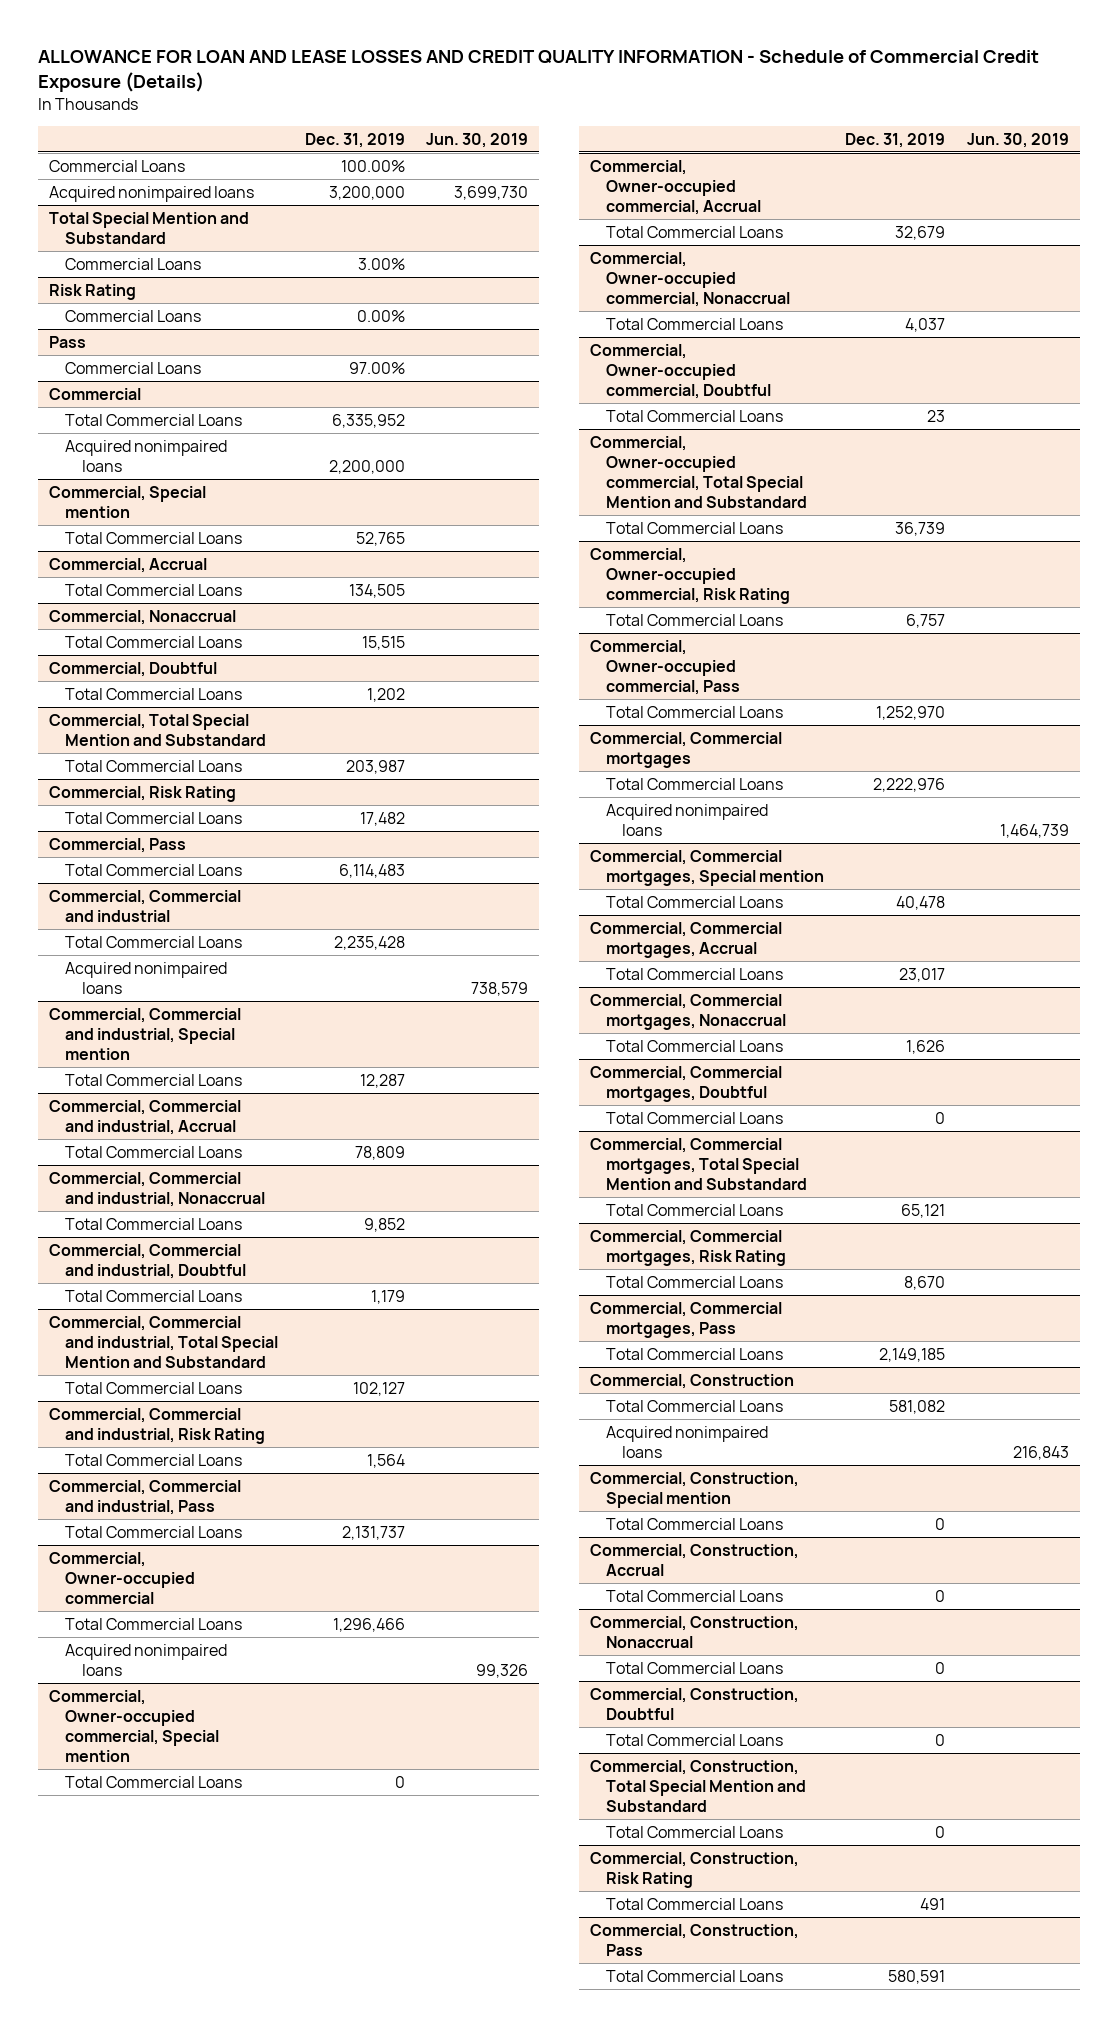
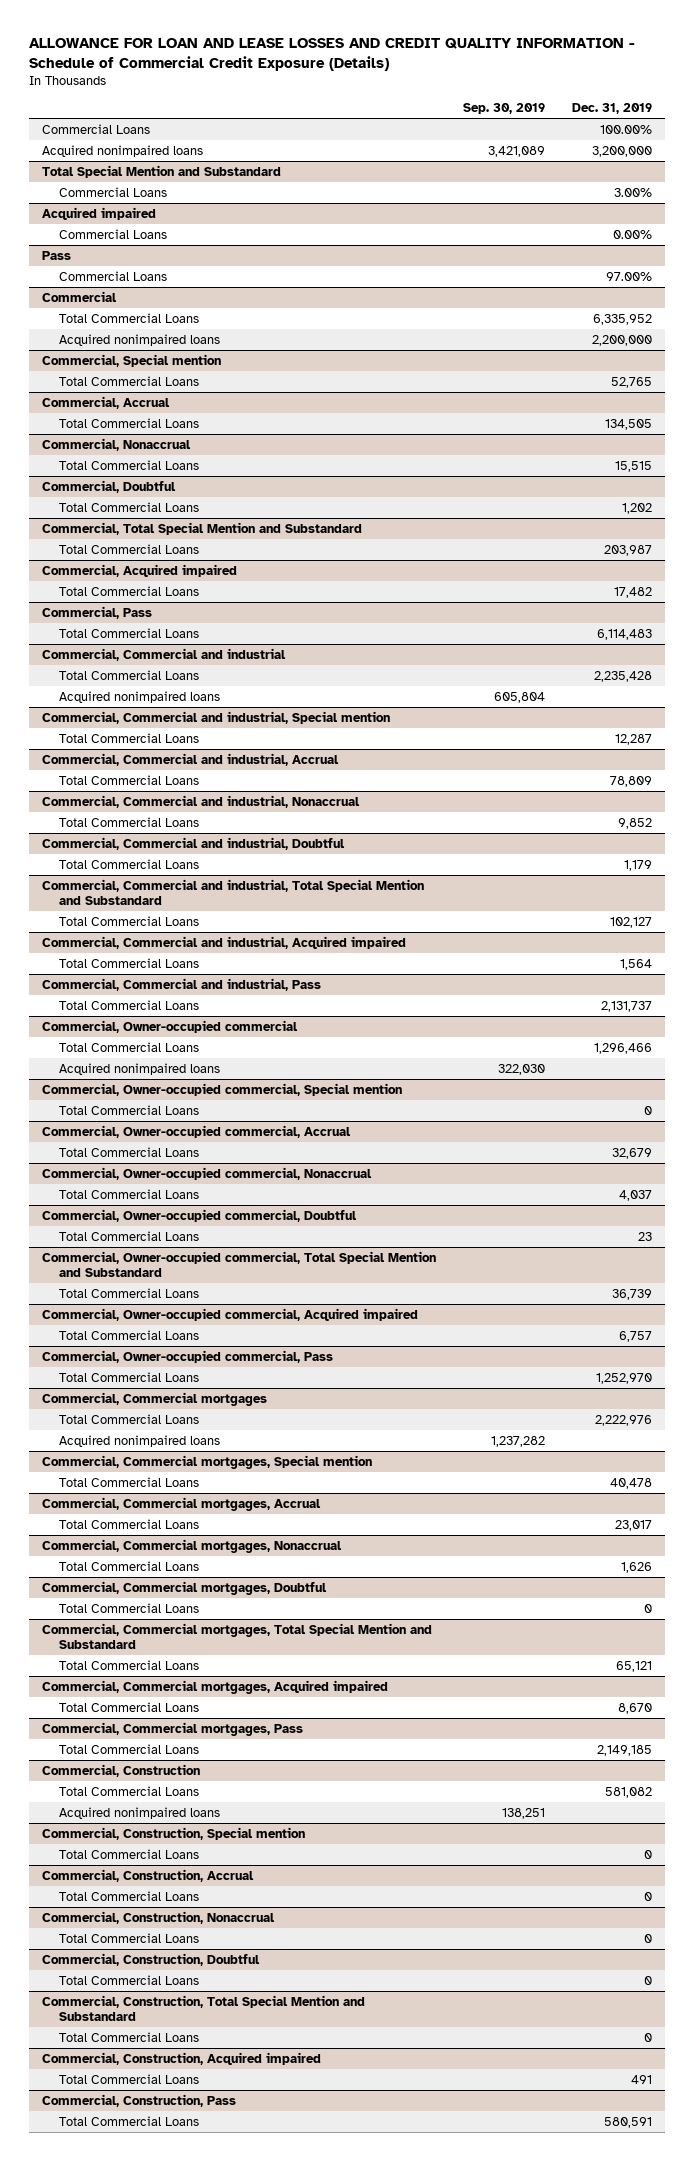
[425,132,528,148] Jun. 30, 2019 -> none
none -> [462,103,545,115] Sep. 30, 2019
[48,283,136,300] Risk Rating -> [42,206,157,220] Acquired impaired
[48,785,236,802] Commercial, Risk Rating -> none
none -> [42,563,238,577] Commercial, Acquired impaired
[48,1407,266,1444] Commercial, Commercial and industrial, Risk Rating -> none
none -> [42,935,407,949] Commercial, Commercial and industrial, Acquired impaired
[589,547,791,604] Commercial, Owner-occupied commercial, Risk Rating -> none
none -> [42,1307,419,1321] Commercial, Owner-occupied commercial, Acquired impaired
[589,1229,787,1266] Commercial, Commercial mortgages, Risk Rating -> none
none -> [42,1679,389,1694] Commercial, Commercial mortgages, Acquired impaired
[589,1851,799,1888] Commercial, Construction, Risk Rating -> none
none -> [42,2051,322,2065] Commercial, Construction, Acquired impaired

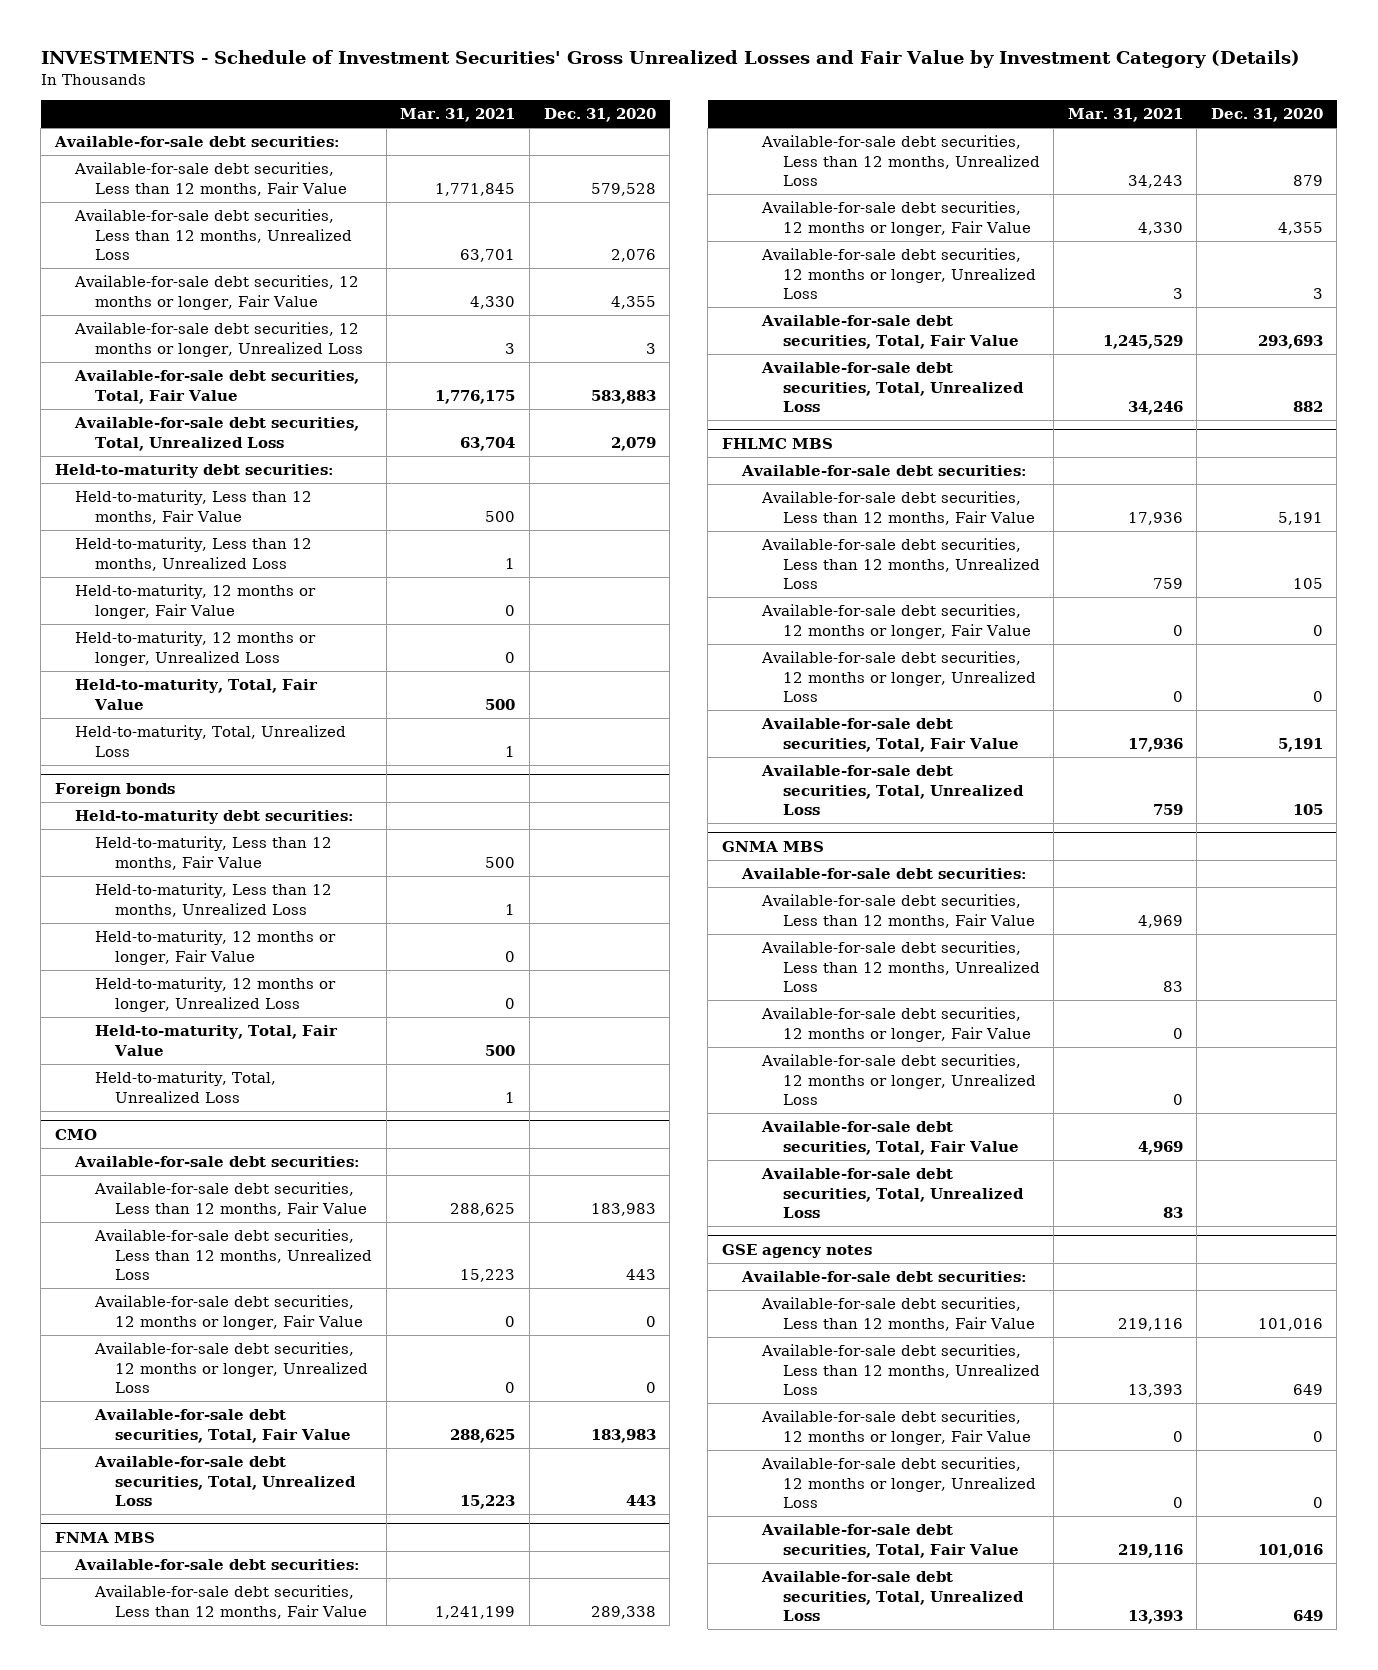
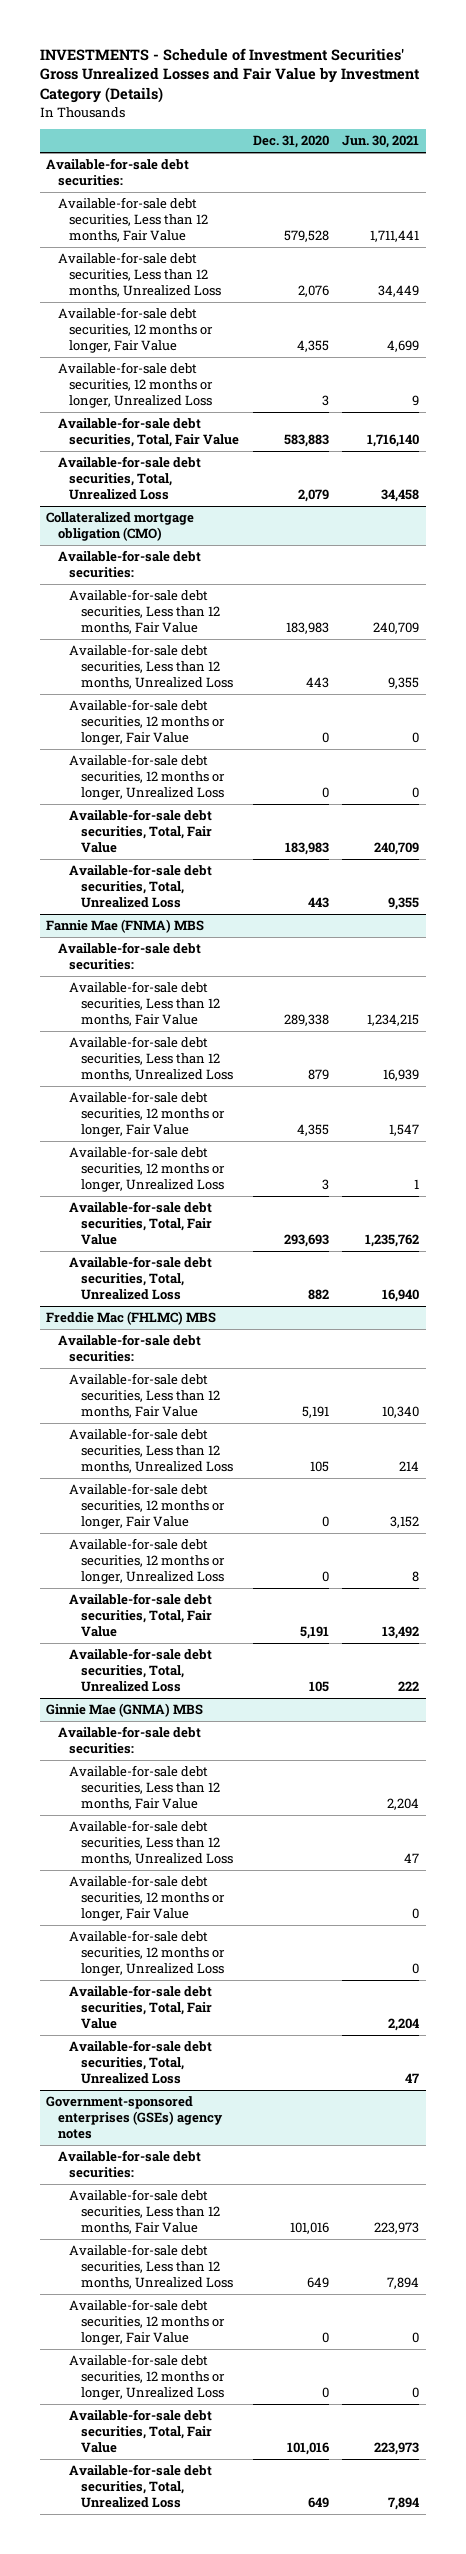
[400,108,516,123] Mar. 31, 2021 -> none
none -> [342,135,420,149] Jun. 30, 2021
[54,464,334,479] Held-to-maturity debt securities: -> none
[74,490,312,524] Held-to-maturity, Less than 12 months, Fair Value -> none
[74,537,312,571] Held-to-maturity, Less than 12 months, Unrealized Loss -> none
[74,584,316,619] Held-to-maturity, 12 months or longer, Fair Value -> none
[74,631,316,666] Held-to-maturity, 12 months or longer, Unrealized Loss -> none
[74,679,318,710] Held-to-maturity, Total, Fair Value -> none
[74,725,346,757] Held-to-maturity, Total, Unrealized Loss -> none
[54,782,175,797] Foreign bonds -> none
[74,810,354,825] Held-to-maturity debt securities: -> none
[95,836,333,870] Held-to-maturity, Less than 12 months, Fair Value -> none
[95,883,333,917] Held-to-maturity, Less than 12 months, Unrealized Loss -> none
[95,930,337,965] Held-to-maturity, 12 months or longer, Fair Value -> none
[95,977,337,1012] Held-to-maturity, 12 months or longer, Unrealized Loss -> none
[95,1025,339,1056] Held-to-maturity, Total, Fair Value -> none
[95,1071,277,1103] Held-to-maturity, Total, Unrealized Loss -> none
[54,1128,97,1140] CMO -> [46,512,195,542] Collateralized mortgage obligation (CMO)
[54,1531,155,1543] FNMA MBS -> [46,919,205,934] Fannie Mae (FNMA) MBS
[721,437,833,449] FHLMC MBS -> [46,1311,217,1326] Freddie Mac (FHLMC) MBS
[721,840,824,852] GNMA MBS -> [46,1703,204,1718] Ginnie Mae (GNMA) MBS
[721,1243,872,1258] GSE agency notes -> [46,2096,223,2140] Government-sponsored enterprises (GSEs) agency notes

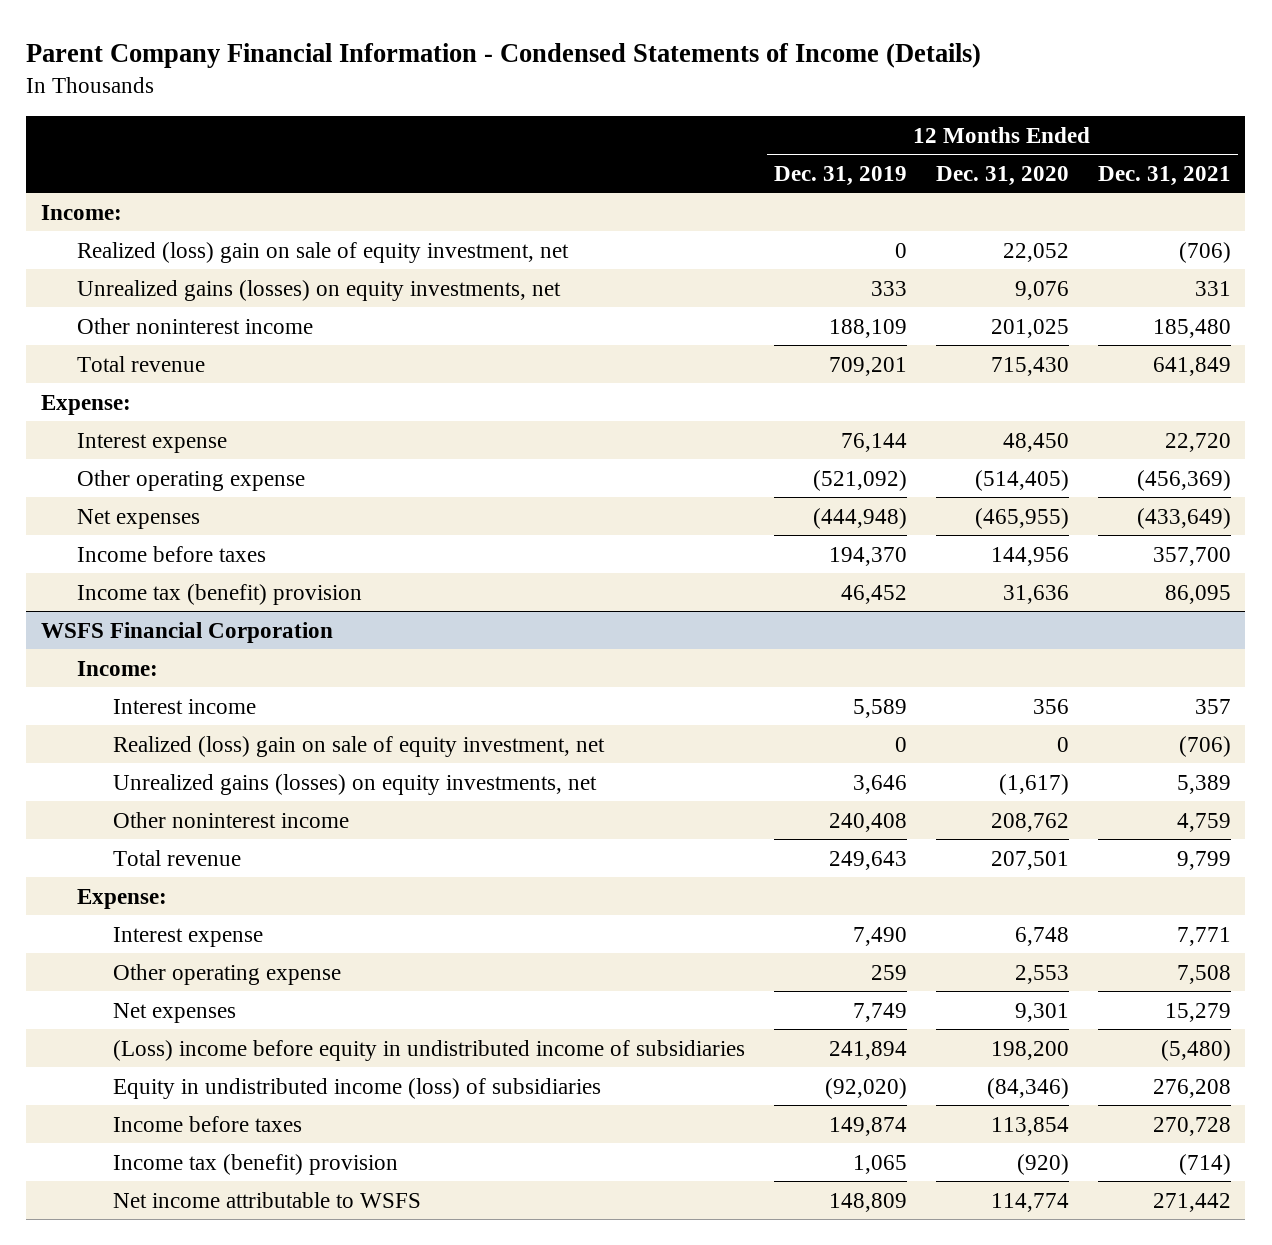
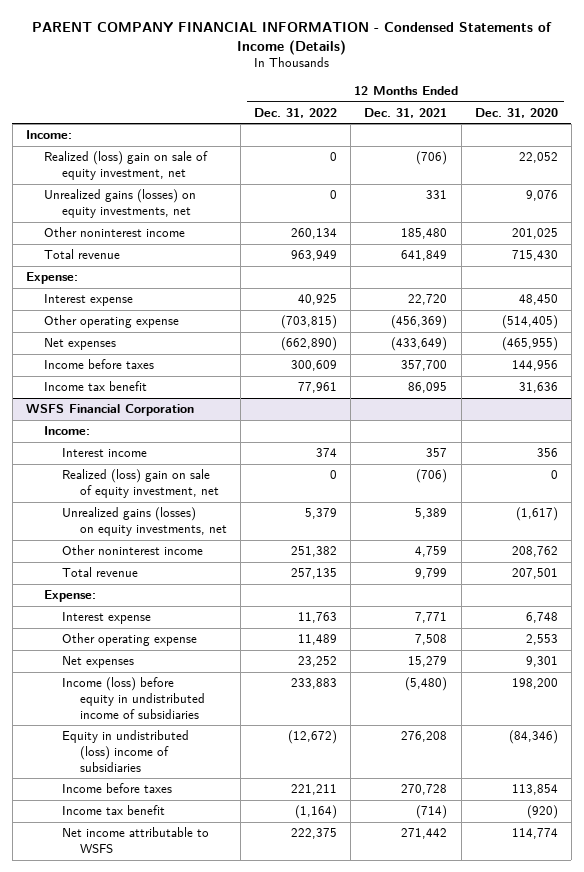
[26,43,982,69] Parent Company Financial Information - Condensed Statements of Income (Details) -> [31,21,552,55] PARENT COMPANY FINANCIAL INFORMATION - Condensed Statements of Income (Details)
[773,165,907,186] Dec. 31, 2019 -> none
none -> [254,107,338,118] Dec. 31, 2022
[76,583,362,605] Income tax (benefit) provision -> [43,381,147,392] Income tax benefit
[112,1039,745,1061] (Loss) income before equity in undistributed income of subsidiaries -> [61,677,205,719] Income (loss) before equity in undistributed income of subsidiaries
[112,1077,601,1099] Equity in undistributed income (loss) of subsidiaries -> [61,730,189,772] Equity in undistributed (loss) income of subsidiaries
[112,1153,398,1175] Income tax (benefit) provision -> [61,805,165,816] Income tax benefit

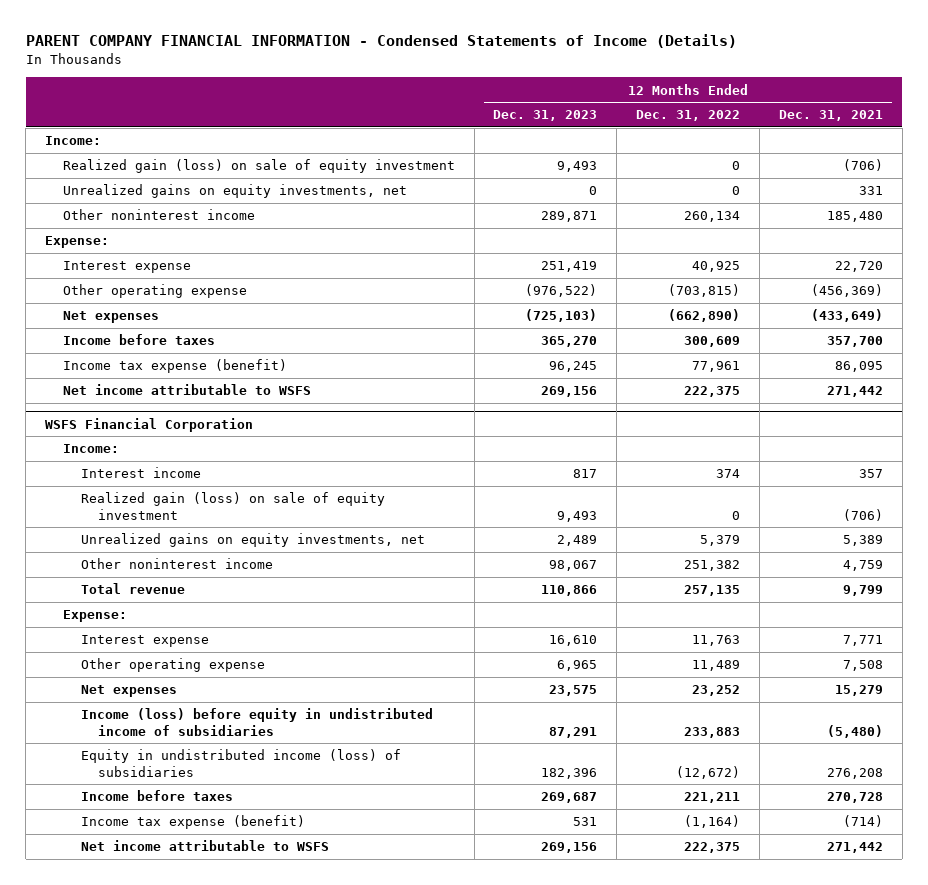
[474,107,558,118] Dec. 31, 2020 -> none
none -> [493,110,598,122] Dec. 31, 2023
[43,151,208,181] Realized (loss) gain on sale of equity investment, net -> [62,159,455,174] Realized gain (loss) on sale of equity investment
[43,189,196,219] Unrealized gains (losses) on equity investments, net -> [62,184,407,199] Unrealized gains on equity investments, net
[43,249,120,260] Total revenue -> none
[43,381,147,392] Income tax benefit -> [62,359,287,374] Income tax expense (benefit)
none -> [62,384,311,396] Net income attributable to WSFS
[61,469,219,499] Realized (loss) gain on sale of equity investment, net -> [80,492,385,520] Realized gain (loss) on sale of equity investment
[61,507,227,537] Unrealized gains (losses) on equity investments, net -> [80,533,425,548] Unrealized gains on equity investments, net
[61,730,189,772] Equity in undistributed (loss) income of subsidiaries -> [80,749,401,777] Equity in undistributed income (loss) of subsidiaries
[61,805,165,816] Income tax benefit -> [80,815,305,830] Income tax expense (benefit)

